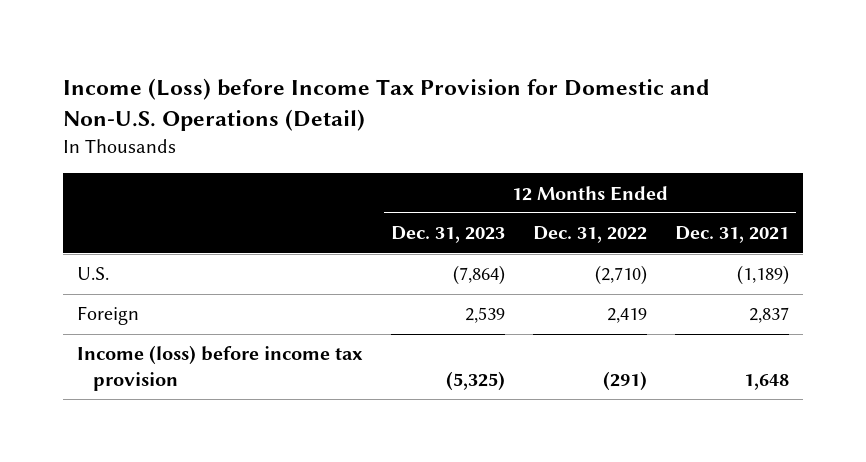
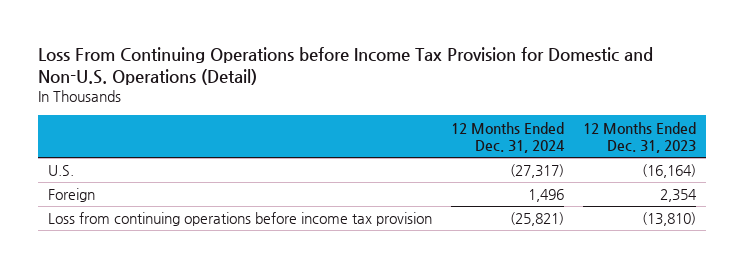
[63,77,711,131] Income (Loss) before Income Tax Provision for Domestic and Non-U.S. Operations (Detail) -> [38,47,654,86] Loss From Continuing Operations before Income Tax Provision for Domestic and Non-U.S. Operations (Detail)
[532,226,647,244] Dec. 31, 2022 -> none
[674,226,789,244] Dec. 31, 2021 -> none
none -> [450,121,565,154] 12 Months Ended Dec. 31, 2024
[453,265,506,286] (7,864) -> [642,164,697,179] (16,164)
[465,307,506,324] 2,539 -> [660,189,698,203] 2,354
[77,345,364,391] Income (loss) before income tax provision -> [47,212,432,227] Loss from continuing operations before income tax provision
[446,370,506,391] (5,325) -> [642,212,697,227] (13,810)

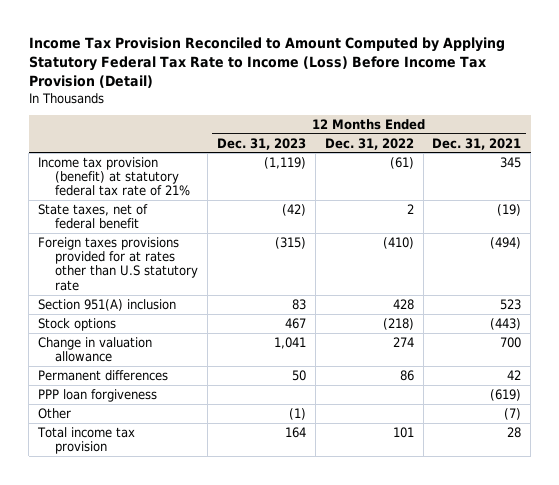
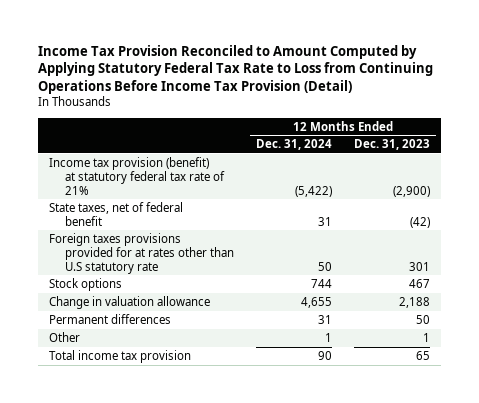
[28,36,505,89] Income Tax Provision Reconciled to Amount Computed by Applying Statutory Federal Tax Rate to Income (Loss) Before Income Tax Provision (Detail) -> [38,44,434,95] Income Tax Provision Reconciled to Amount Computed by Applying Statutory Federal Tax Rate to Loss from Continuing Operations Before Income Tax Provision (Detail)
[324,137,414,150] Dec. 31, 2022 -> none
[432,137,522,150] Dec. 31, 2021 -> none
none -> [255,139,332,151] Dec. 31, 2024
[264,156,307,169] (1,119) -> [392,185,430,197] (2,900)
[38,298,177,311] Section 951(A) inclusion -> none
[275,236,307,249] (315) -> [408,261,430,271] 301
[274,336,307,349] 1,041 -> [398,296,430,308] 2,188
[38,388,158,402] PPP loan forgiveness -> none
[289,407,307,420] (1) -> [422,332,430,342] 1
[285,426,307,438] 164 -> [415,350,430,360] 65

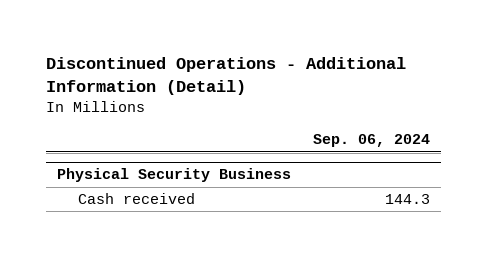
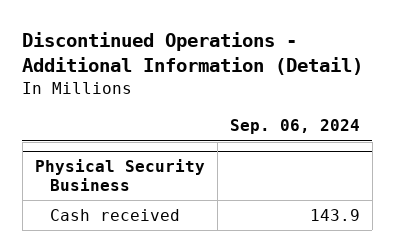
[384,194,430,205] 144.3 -> [309,209,360,222] 143.9

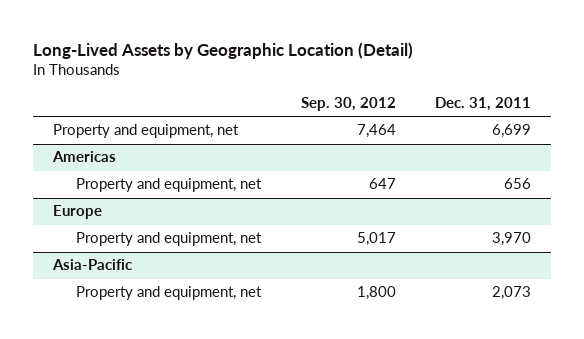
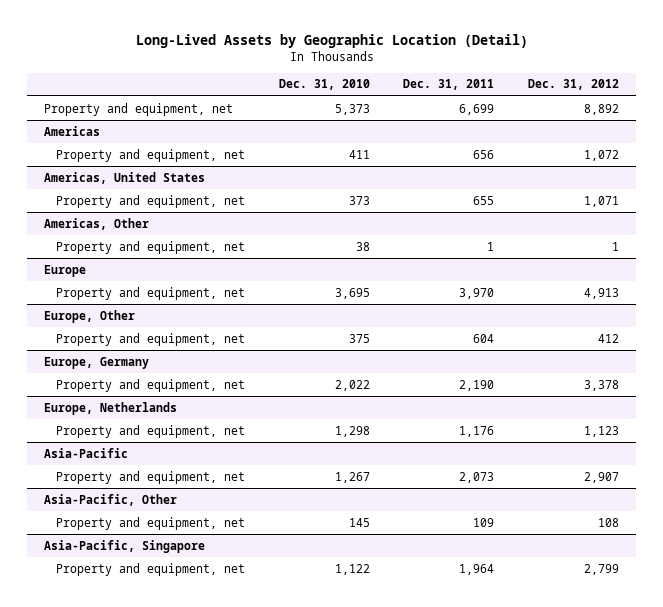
[300,97,396,112] Sep. 30, 2012 -> none
none -> [278,79,370,91] Dec. 31, 2010
none -> [528,79,620,91] Dec. 31, 2012
none -> [44,171,206,184] Americas, United States
none -> [56,194,246,208] Property and equipment, net
none -> [44,217,150,230] Americas, Other
none -> [56,240,246,254] Property and equipment, net
none -> [44,309,136,323] Europe, Other
none -> [56,332,246,346] Property and equipment, net
none -> [44,356,150,369] Europe, Germany
none -> [56,378,246,392] Property and equipment, net
none -> [44,401,178,415] Europe, Netherlands
none -> [56,424,246,438] Property and equipment, net
none -> [44,493,178,506] Asia-Pacific, Other
none -> [56,516,246,530] Property and equipment, net
none -> [44,539,206,553] Asia-Pacific, Singapore
none -> [56,562,246,576] Property and equipment, net

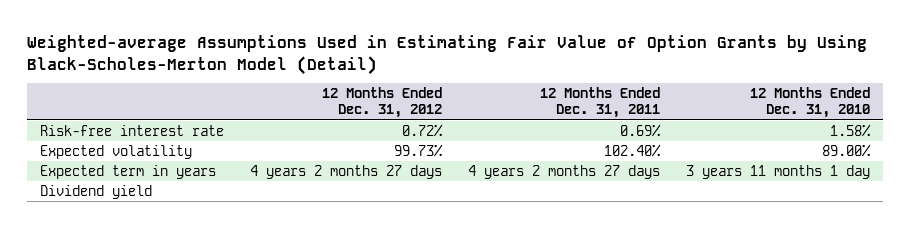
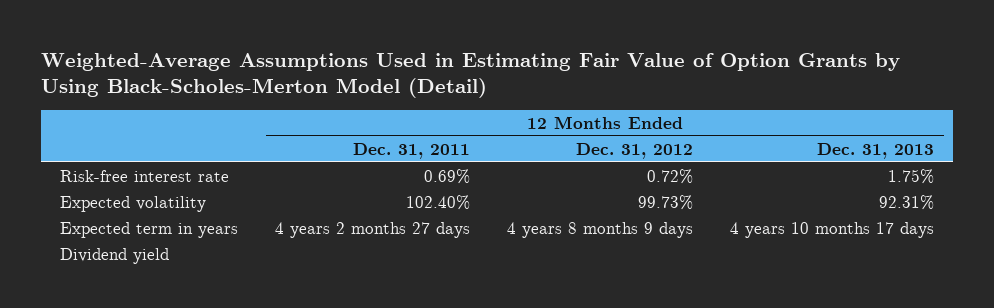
[27,35,868,75] Weighted-average Assumptions Used in Estimating Fair Value of Option Grants by Using Black-Scholes-Merton Model (Detail) -> [41,53,901,99] Weighted-Average Assumptions Used in Estimating Fair Value of Option Grants by Using Black-Scholes-Merton Model (Detail)
[749,87,870,119] 12 Months Ended Dec. 31, 2010 -> none
none -> [817,142,935,159] Dec. 31, 2013
[250,164,443,179] 4 years 2 months 27 days -> [507,221,694,238] 4 years 8 months 9 days

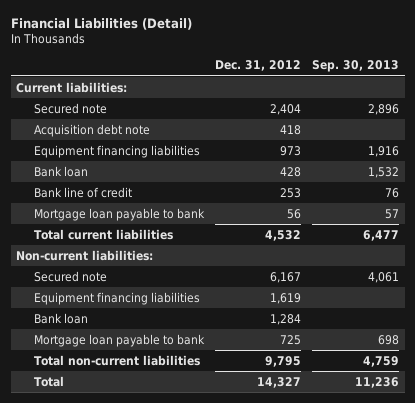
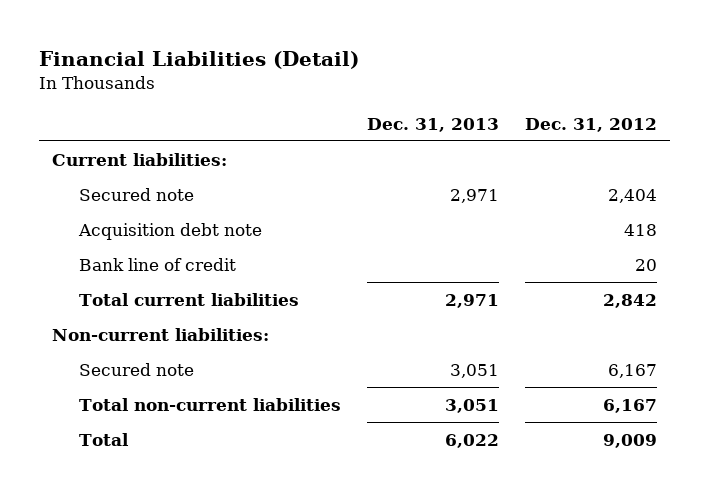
[312,60,400,73] Sep. 30, 2013 -> none
none -> [366,117,499,132] Dec. 31, 2013
[33,144,200,158] Equipment financing liabilities -> none
[33,165,88,177] Bank loan -> none
[33,207,205,221] Mortgage loan payable to bank -> none
[279,187,301,198] 253 -> [634,258,657,271] 20
[264,229,301,241] 4,532 -> [602,293,657,308] 2,842
[33,291,200,305] Equipment financing liabilities -> none
[33,312,88,324] Bank loan -> none
[33,333,205,347] Mortgage loan payable to bank -> none
[264,355,301,367] 9,795 -> [602,398,657,413] 6,167
[256,376,301,388] 14,327 -> [602,433,657,448] 9,009

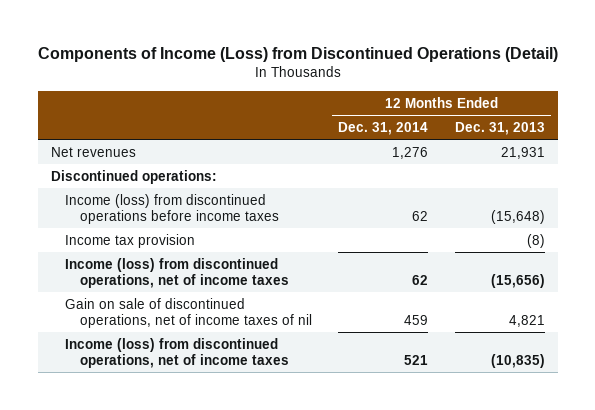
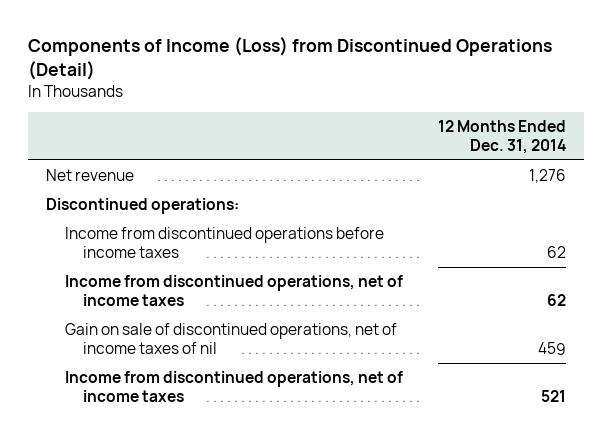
[454,121,545,135] Dec. 31, 2013 -> none
[50,146,136,157] Net revenues -> [45,169,134,182] Net revenue
[65,233,196,248] Income tax provision -> none
[65,193,280,224] Income (loss) from discontinued operations before income taxes -> [64,227,384,258] Income from discontinued operations before income taxes
[65,257,290,288] Income (loss) from discontinued operations, net of income taxes -> [64,275,403,306] Income from discontinued operations, net of income taxes
[65,337,290,368] Income (loss) from discontinued operations, net of income taxes -> [64,371,403,402] Income from discontinued operations, net of income taxes

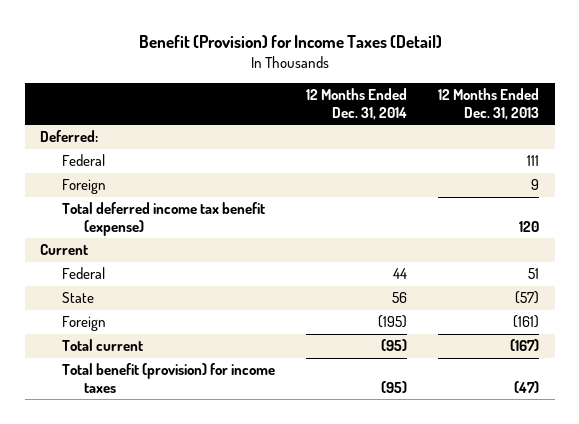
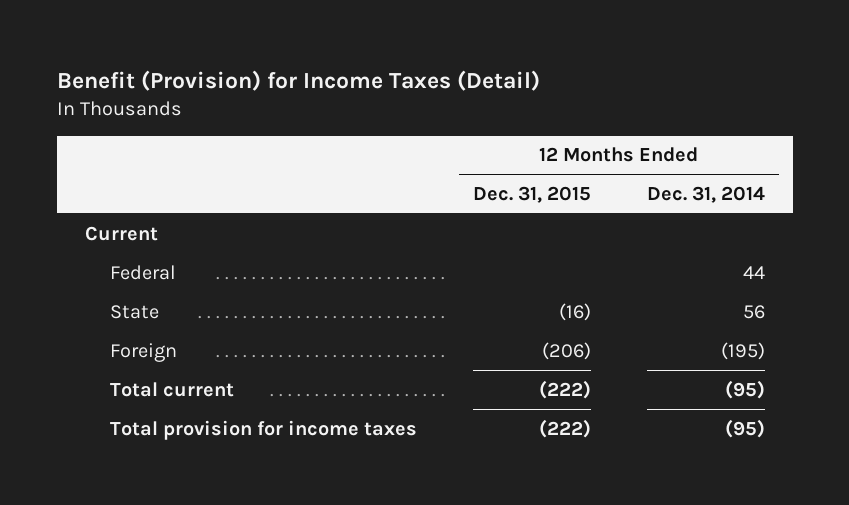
[438,88,540,121] 12 Months Ended Dec. 31, 2013 -> none
none -> [472,185,591,203] Dec. 31, 2015
[40,130,99,143] Deferred: -> none
[62,154,106,167] Federal -> none
[62,179,107,195] Foreign -> none
[62,202,266,237] Total deferred income tax benefit (expense) -> none
[62,363,276,394] Total benefit (provision) for income taxes -> [109,419,417,440] Total provision for income taxes

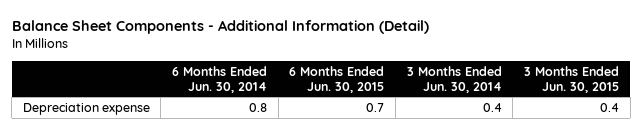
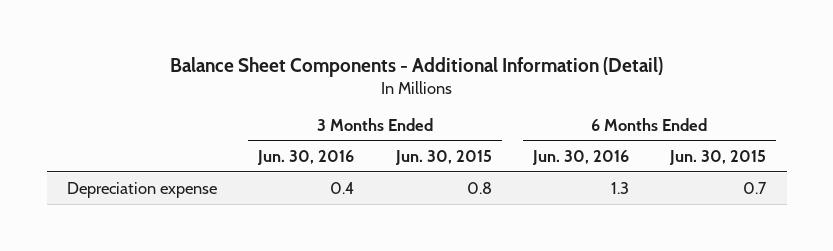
[172,65,268,93] 6 Months Ended Jun. 30, 2014 -> none
[406,65,502,93] 3 Months Ended Jun. 30, 2014 -> none
none -> [257,150,355,166] Jun. 30, 2016
none -> [531,150,629,166] Jun. 30, 2016
[600,102,620,112] 0.4 -> [466,182,492,195] 0.8

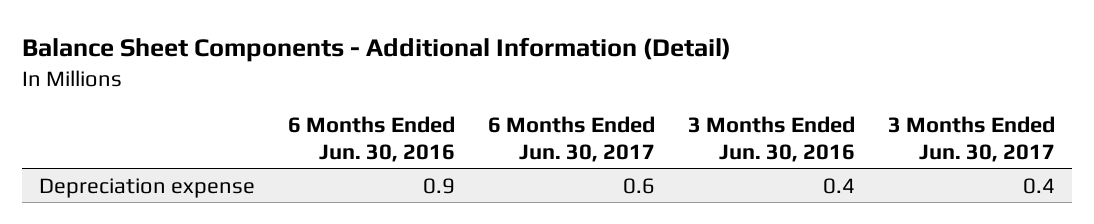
[394,150,492,166] Jun. 30, 2015 -> none
[669,150,767,166] Jun. 30, 2015 -> none
none -> [488,115,656,162] 6 Months Ended Jun. 30, 2017
none -> [888,115,1056,162] 3 Months Ended Jun. 30, 2017
[610,182,629,195] 1.3 -> [422,177,455,194] 0.9

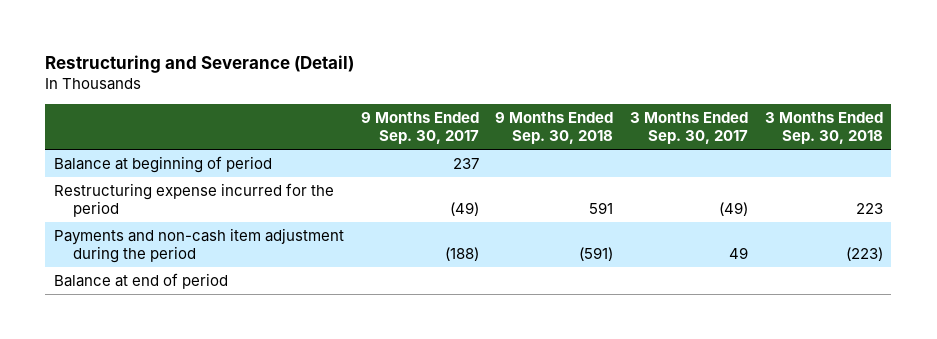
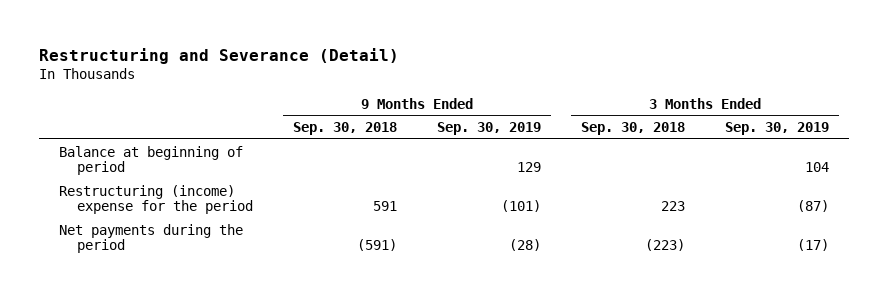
[360,111,479,145] 9 Months Ended Sep. 30, 2017 -> none
[630,111,749,145] 3 Months Ended Sep. 30, 2017 -> none
none -> [436,122,541,136] Sep. 30, 2019
none -> [724,122,829,136] Sep. 30, 2019
[53,272,228,289] Balance at end of period -> none
[53,182,334,218] Restructuring expense incurred for the period -> [59,184,253,215] Restructuring (income) expense for the period
[53,227,344,264] Payments and non-cash item adjustment during the period -> [59,223,244,254] Net payments during the period

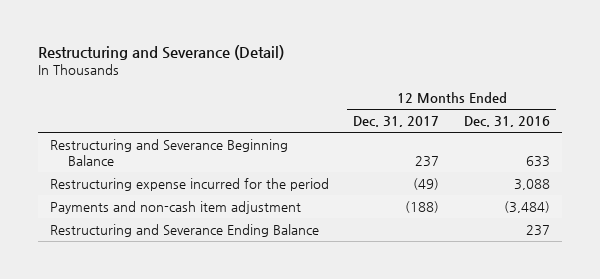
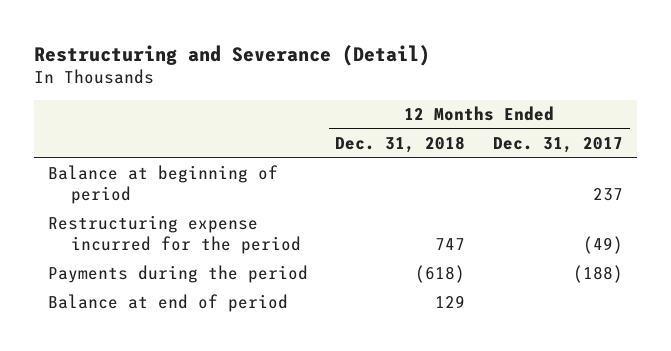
[463,116,550,128] Dec. 31, 2016 -> none
none -> [335,136,466,154] Dec. 31, 2018
[49,138,288,166] Restructuring and Severance Beginning Balance -> [48,165,279,205] Balance at beginning of period
[49,200,301,214] Payments and non-cash item adjustment -> [48,265,309,284] Payments during the period
[49,223,319,237] Restructuring and Severance Ending Balance -> [48,294,289,313] Balance at end of period

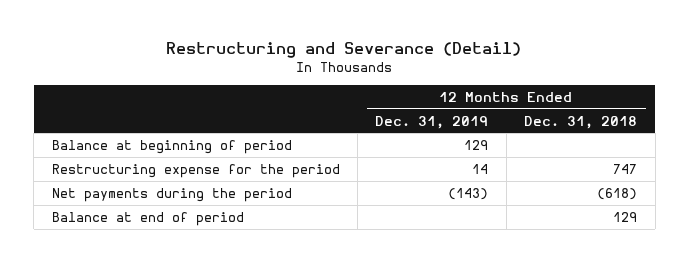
[492,137,623,154] Dec. 31, 2017 -> none
none -> [375,115,489,129] Dec. 31, 2019
[48,215,302,255] Restructuring expense incurred for the period -> [51,163,340,178] Restructuring expense for the period
[48,265,309,284] Payments during the period -> [51,187,292,202] Net payments during the period

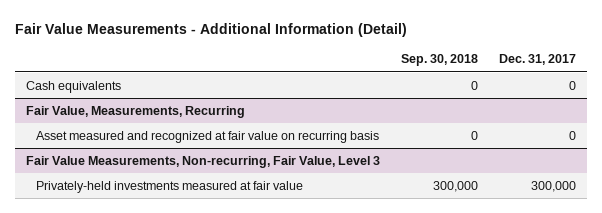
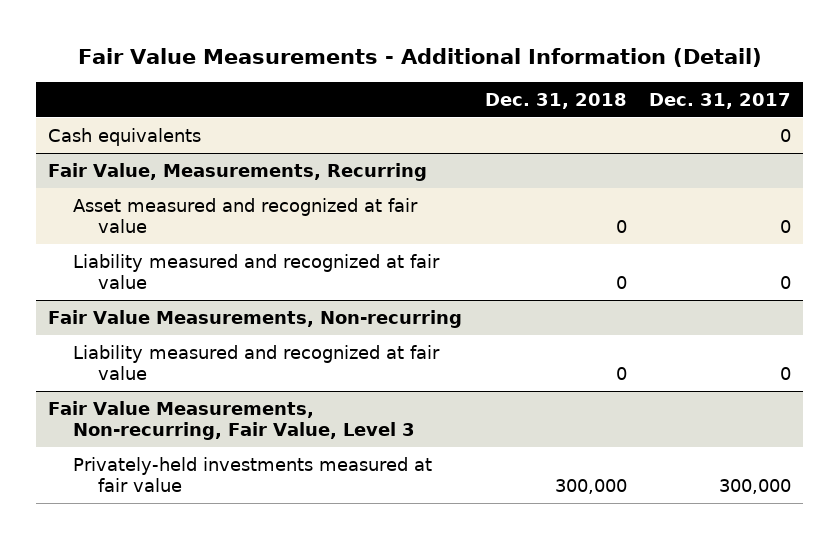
[400,54,478,67] Sep. 30, 2018 -> none
none -> [484,93,627,110] Dec. 31, 2018
[36,131,380,144] Asset measured and recognized at fair value on recurring basis -> [72,197,418,234] Asset measured and recognized at fair value
none -> [72,253,440,290] Liability measured and recognized at fair value
none -> [47,309,462,328] Fair Value Measurements, Non-recurring
none -> [72,344,440,381] Liability measured and recognized at fair value

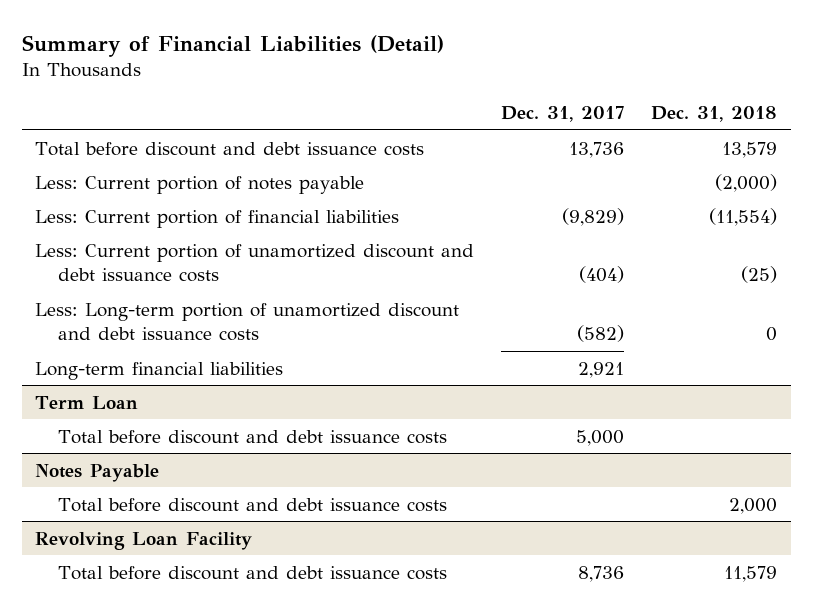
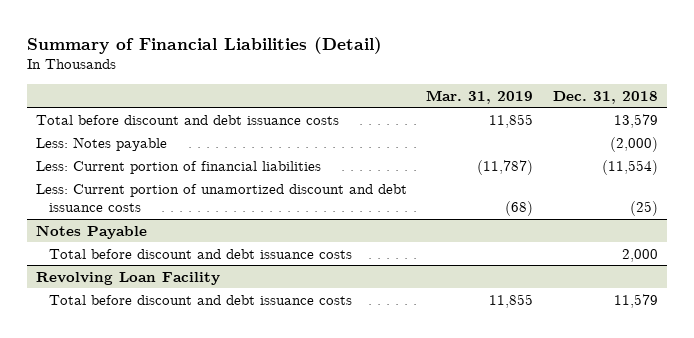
[501,105,625,122] Dec. 31, 2017 -> none
none -> [426,89,534,104] Mar. 31, 2019
[35,175,365,194] Less: Current portion of notes payable -> [36,136,168,151] Less: Notes payable
[35,302,460,342] Less: Long-term portion of unamortized discount and debt issuance costs -> none
[35,361,284,380] Long-term financial liabilities -> none
[35,395,139,409] Term Loan -> none
[57,429,447,444] Total before discount and debt issuance costs -> none

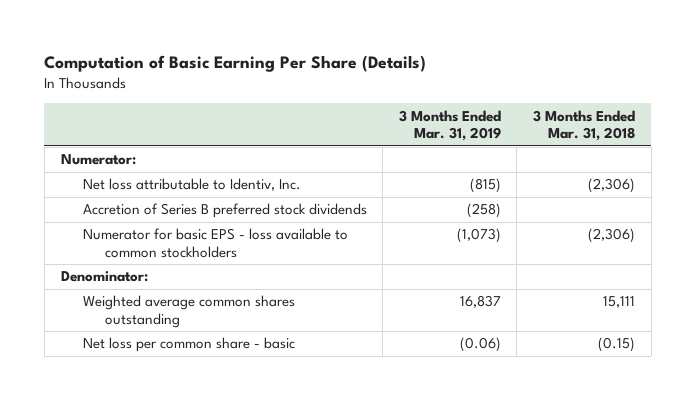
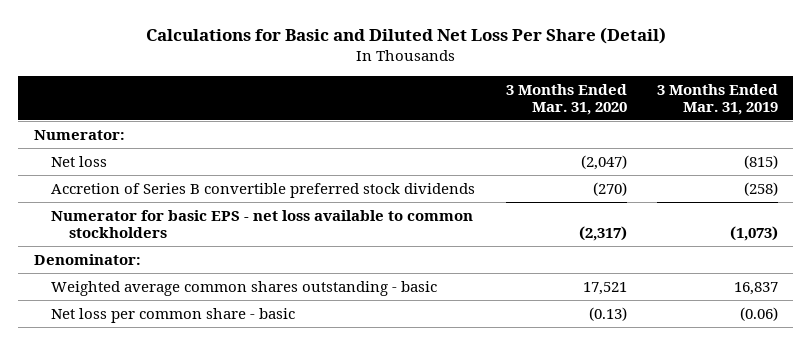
[44,54,427,72] Computation of Basic Earning Per Share (Details) -> [145,27,666,45] Calculations for Basic and Diluted Net Loss Per Share (Detail)
[532,109,635,142] 3 Months Ended Mar. 31, 2018 -> none
none -> [505,83,627,115] 3 Months Ended Mar. 31, 2020
[82,178,301,192] Net loss attributable to Identiv, Inc. -> [51,155,108,167] Net loss
[82,203,367,219] Accretion of Series B preferred stock dividends -> [51,182,476,198] Accretion of Series B convertible preferred stock dividends
[82,228,348,259] Numerator for basic EPS - loss available to common stockholders -> [51,209,474,238] Numerator for basic EPS - net loss available to common stockholders
[82,295,295,329] Weighted average common shares outstanding -> [51,280,438,296] Weighted average common shares outstanding - basic

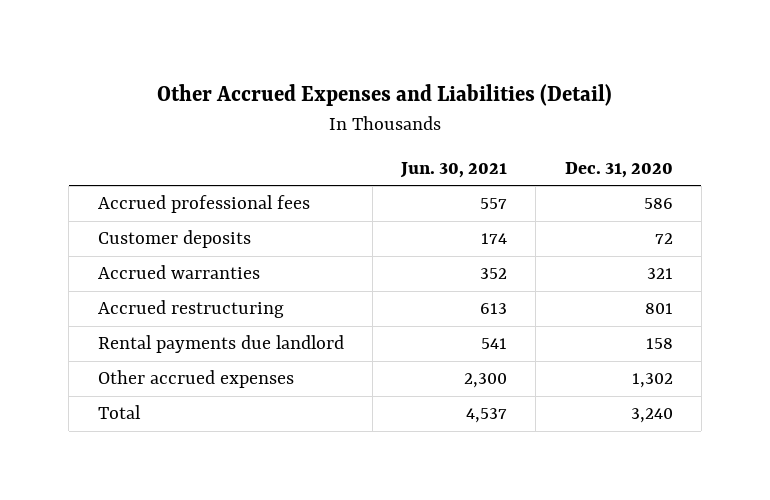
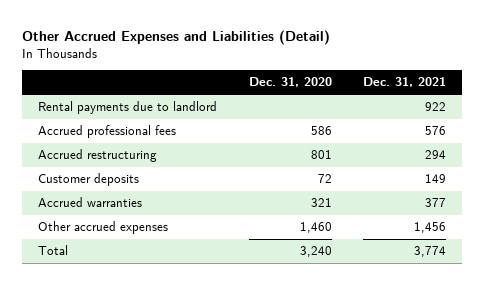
[400,161,508,178] Jun. 30, 2021 -> none
none -> [363,77,447,88] Dec. 31, 2021
none -> [37,101,217,115] Rental payments due to landlord
[97,300,284,319] Accrued restructuring -> [37,149,157,163] Accrued restructuring
[97,335,344,354] Rental payments due landlord -> none
[631,373,673,389] 1,302 -> [299,222,332,234] 1,460

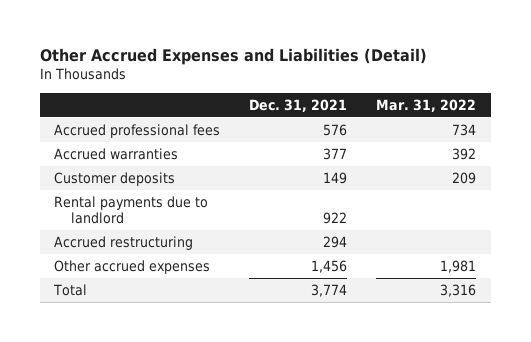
[248,77,332,88] Dec. 31, 2020 -> none
none -> [376,98,477,112] Mar. 31, 2022
[37,173,139,187] Customer deposits -> [54,171,176,186] Customer deposits
[37,101,217,115] Rental payments due to landlord -> [54,195,209,224] Rental payments due to landlord
[37,149,157,163] Accrued restructuring -> [54,235,194,250] Accrued restructuring

